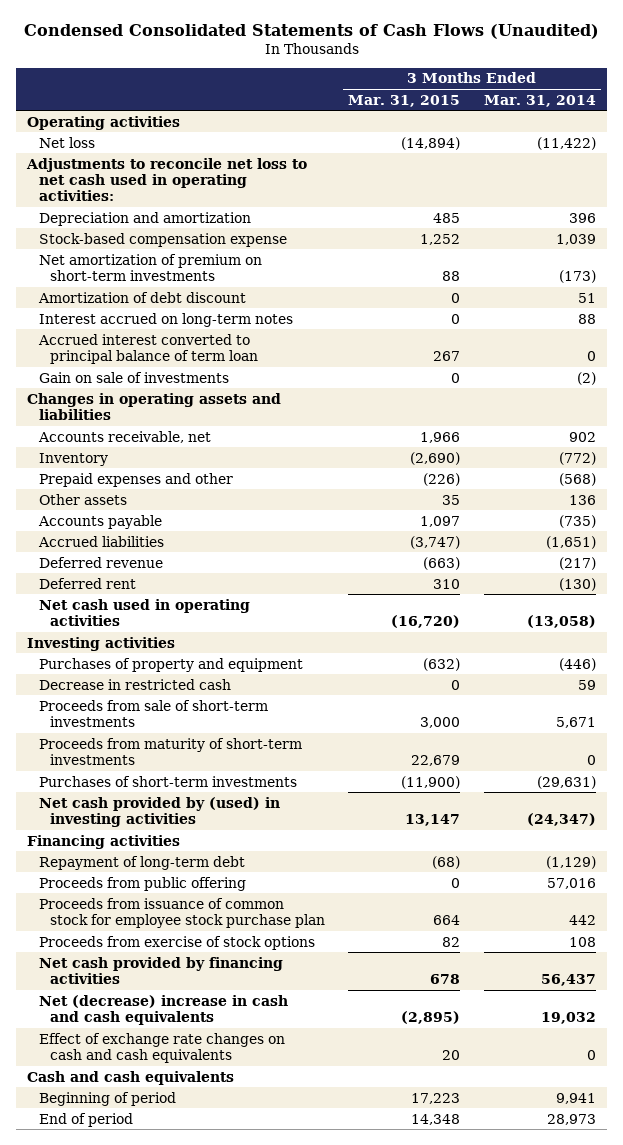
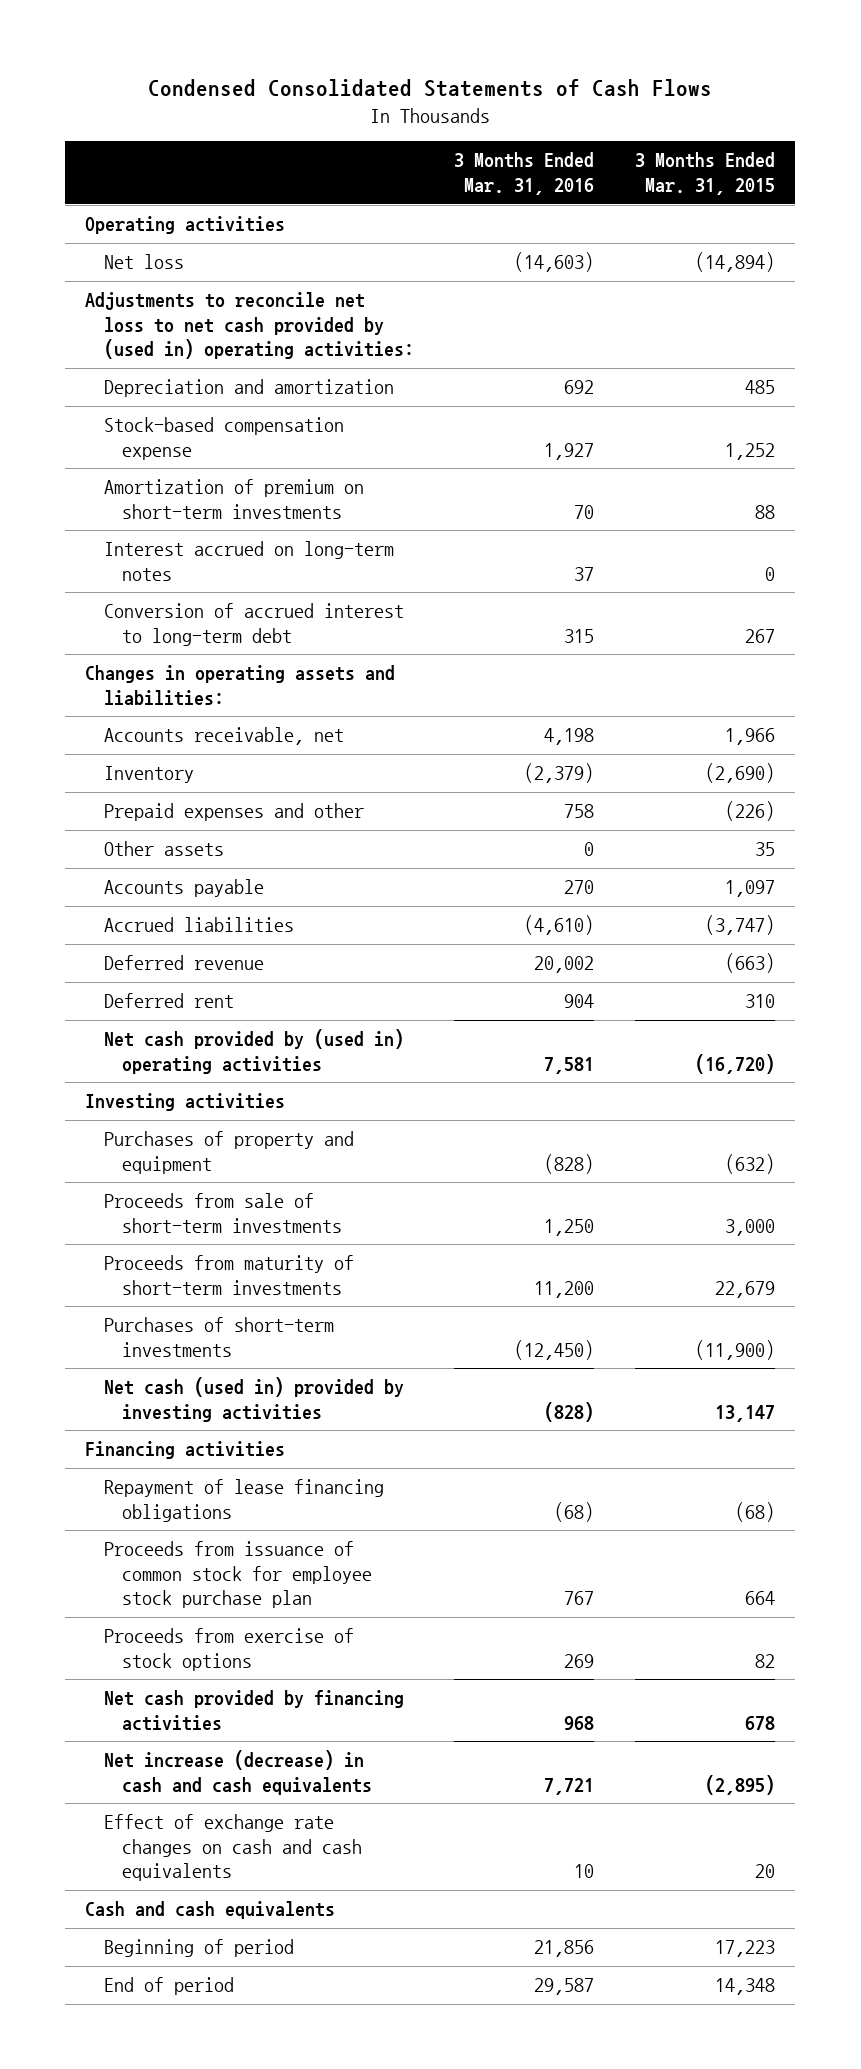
[23,24,599,40] Condensed Consolidated Statements of Cash Flows (Unaudited) -> [148,79,713,98] Condensed Consolidated Statements of Cash Flows
[483,94,596,107] Mar. 31, 2014 -> none
none -> [454,152,595,195] 3 Months Ended Mar. 31, 2016
[26,157,308,202] Adjustments to reconcile net loss to net cash used in operating activities: -> [85,292,414,360] Adjustments to reconcile net loss to net cash provided by (used in) operating activities:
[37,291,246,303] Amortization of debt discount -> none
[38,253,262,281] Net amortization of premium on short-term investments -> [103,479,364,519] Amortization of premium on short-term investments
[38,371,229,383] Gain on sale of investments -> none
[37,333,259,364] Accrued interest converted to principal balance of term loan -> [103,603,404,646] Conversion of accrued interest to long-term debt
[27,392,282,420] Changes in operating assets and liabilities -> [85,665,396,706] Changes in operating assets and liabilities:
[38,598,250,626] Net cash used in operating activities -> [103,1029,404,1074] Net cash provided by (used in) operating activities
[38,678,231,690] Decrease in restricted cash -> none
[38,796,280,827] Net cash provided by (used) in investing activities -> [103,1377,404,1422] Net cash (used in) provided by investing activities
[38,855,245,870] Repayment of long-term debt -> none
[38,876,246,891] Proceeds from public offering -> none
none -> [103,1479,384,1522] Repayment of lease financing obligations
[38,994,288,1025] Net (decrease) increase in cash and cash equivalents -> [103,1750,373,1795] Net increase (decrease) in cash and cash equivalents

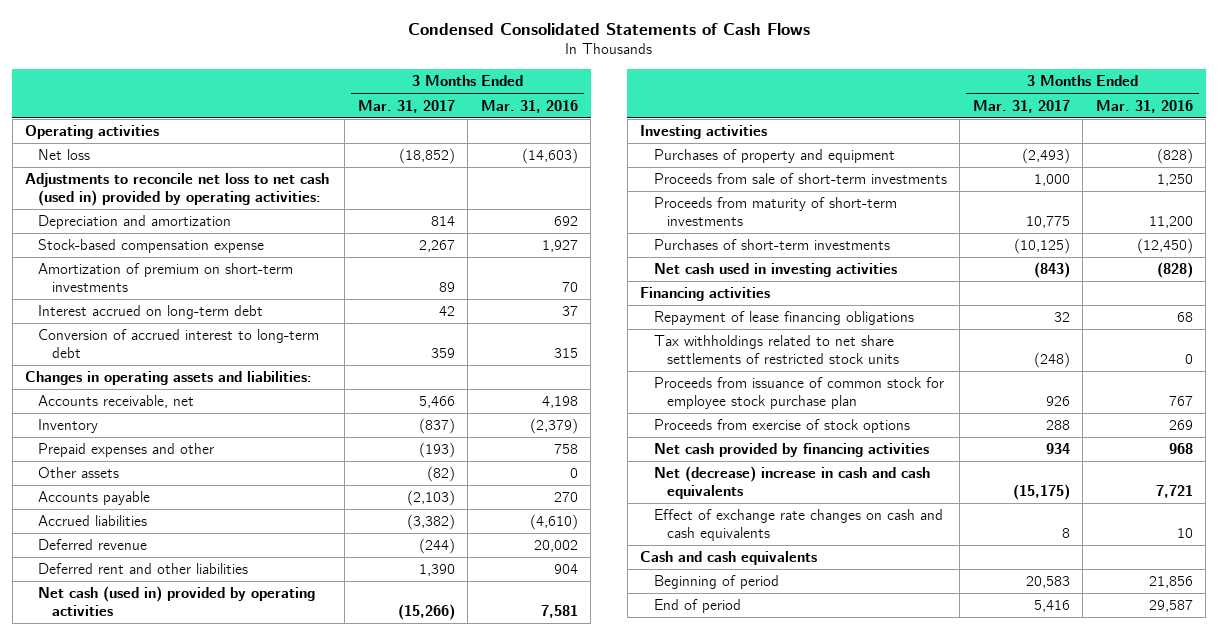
[635,152,776,195] 3 Months Ended Mar. 31, 2015 -> none
none -> [357,99,455,113] Mar. 31, 2017
[85,292,414,360] Adjustments to reconcile net loss to net cash provided by (used in) operating activities: -> [25,173,330,206] Adjustments to reconcile net loss to net cash (used in) provided by operating activities:
[103,541,394,581] Interest accrued on long-term notes -> [38,305,264,320] Interest accrued on long-term debt
[103,993,234,1009] Deferred rent -> none
none -> [38,563,249,575] Deferred rent and other liabilities
[103,1029,404,1074] Net cash provided by (used in) operating activities -> [38,586,316,616] Net cash (used in) provided by operating activities
[103,1377,404,1422] Net cash (used in) provided by investing activities -> [653,263,897,278] Net cash used in investing activities
[554,1501,595,1522] (68) -> [1176,312,1193,323] 68
none -> [653,335,899,364] Tax withholdings related to net share settlements of restricted stock units
[103,1750,373,1795] Net increase (decrease) in cash and cash equivalents -> [653,466,930,499] Net (decrease) increase in cash and cash equivalents

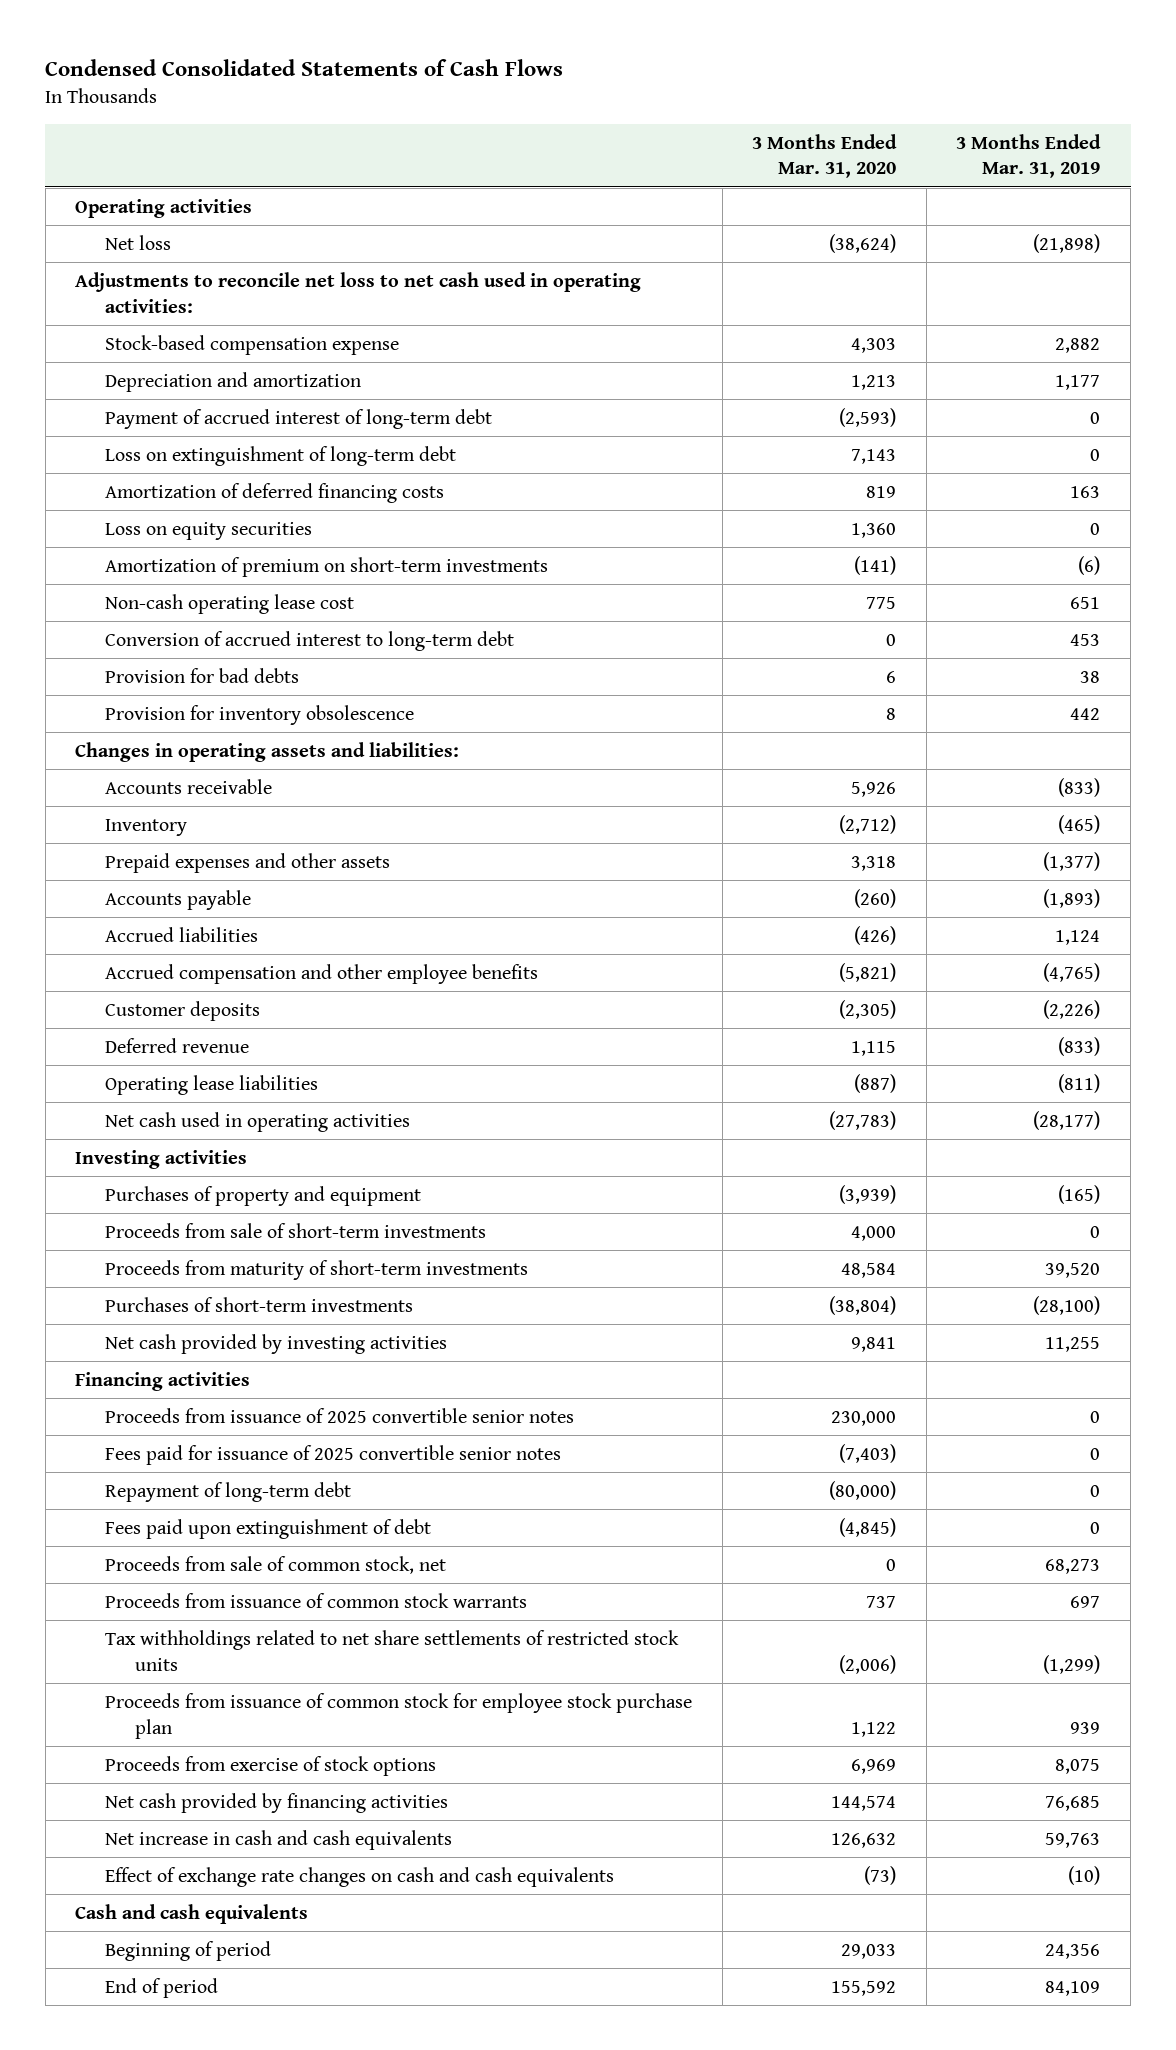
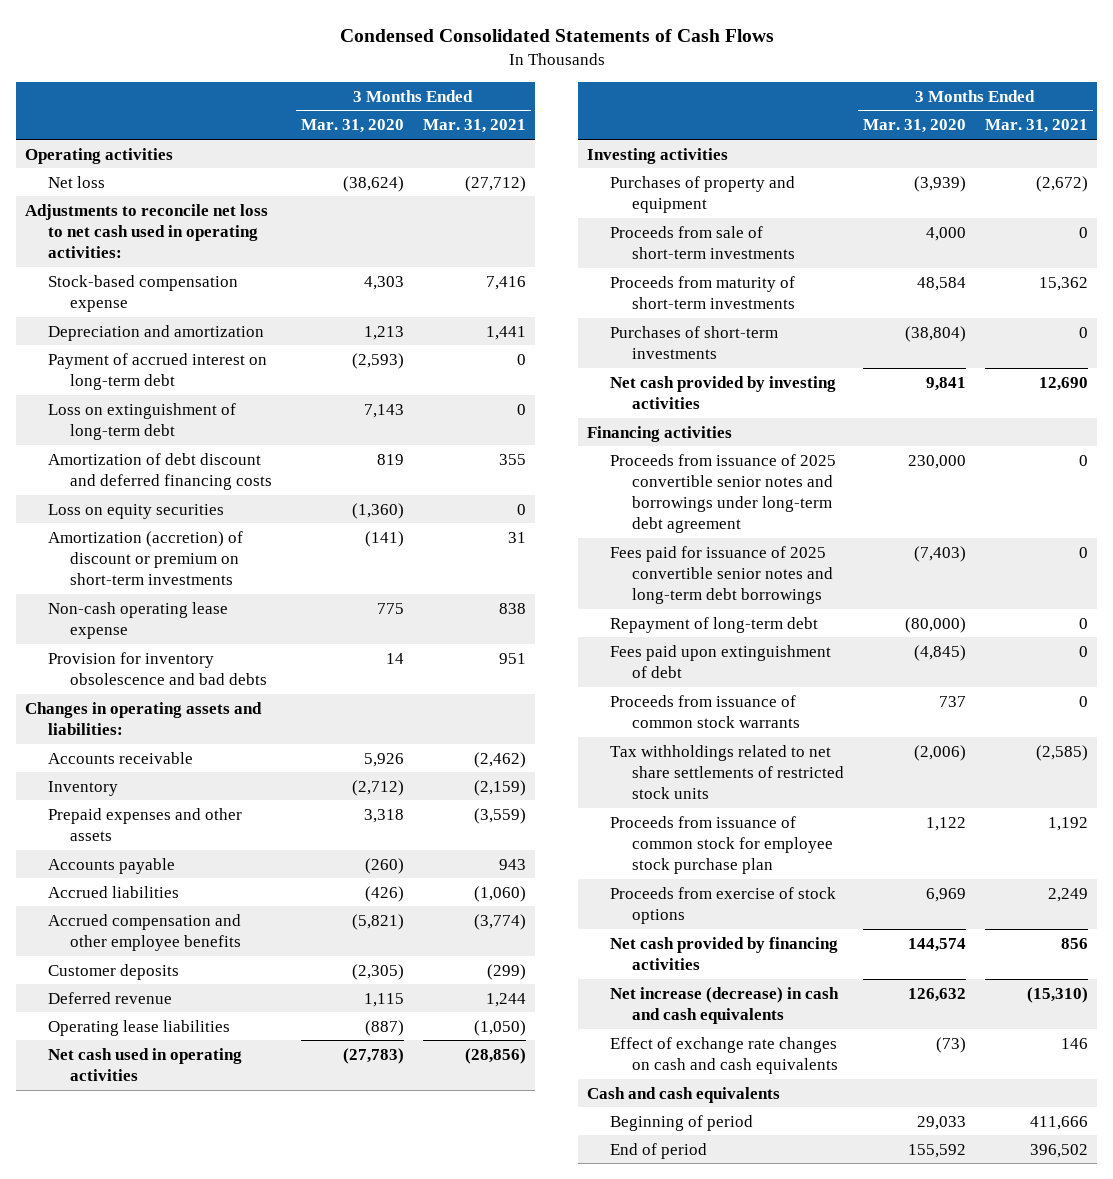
[956,133,1102,179] 3 Months Ended Mar. 31, 2019 -> none
none -> [422,119,526,134] Mar. 31, 2021
[104,408,492,429] Payment of accrued interest of long-term debt -> [47,352,267,390] Payment of accrued interest on long-term debt
[104,630,514,651] Conversion of accrued interest to long-term debt -> none
[104,667,299,683] Provision for bad debts -> none
[104,482,444,503] Amortization of deferred financing costs -> [47,452,272,490] Amortization of debt discount and deferred financing costs
[851,522,897,538] 1,360 -> [351,502,404,519] (1,360)
[104,556,548,577] Amortization of premium on short-term investments -> [47,530,243,586] Amortization (accretion) of discount or premium on short-term investments
[104,593,354,614] Non-cash operating lease cost -> [47,601,228,639] Non-cash operating lease expense
[104,704,414,725] Provision for inventory obsolescence -> [47,651,267,685] Provision for inventory obsolescence and bad debts
[886,707,897,720] 8 -> [385,652,404,664] 14
[104,1407,574,1423] Proceeds from issuance of 2025 convertible senior notes -> [609,453,836,534] Proceeds from issuance of 2025 convertible senior notes and borrowings under long-term debt agreement
[104,1444,561,1465] Fees paid for issuance of 2025 convertible senior notes -> [609,545,834,605] Fees paid for issuance of 2025 convertible senior notes and long-term debt borrowings
[104,1555,446,1574] Proceeds from sale of common stock, net -> none
[104,1829,452,1850] Net increase in cash and cash equivalents -> [609,986,839,1024] Net increase (decrease) in cash and cash equivalents

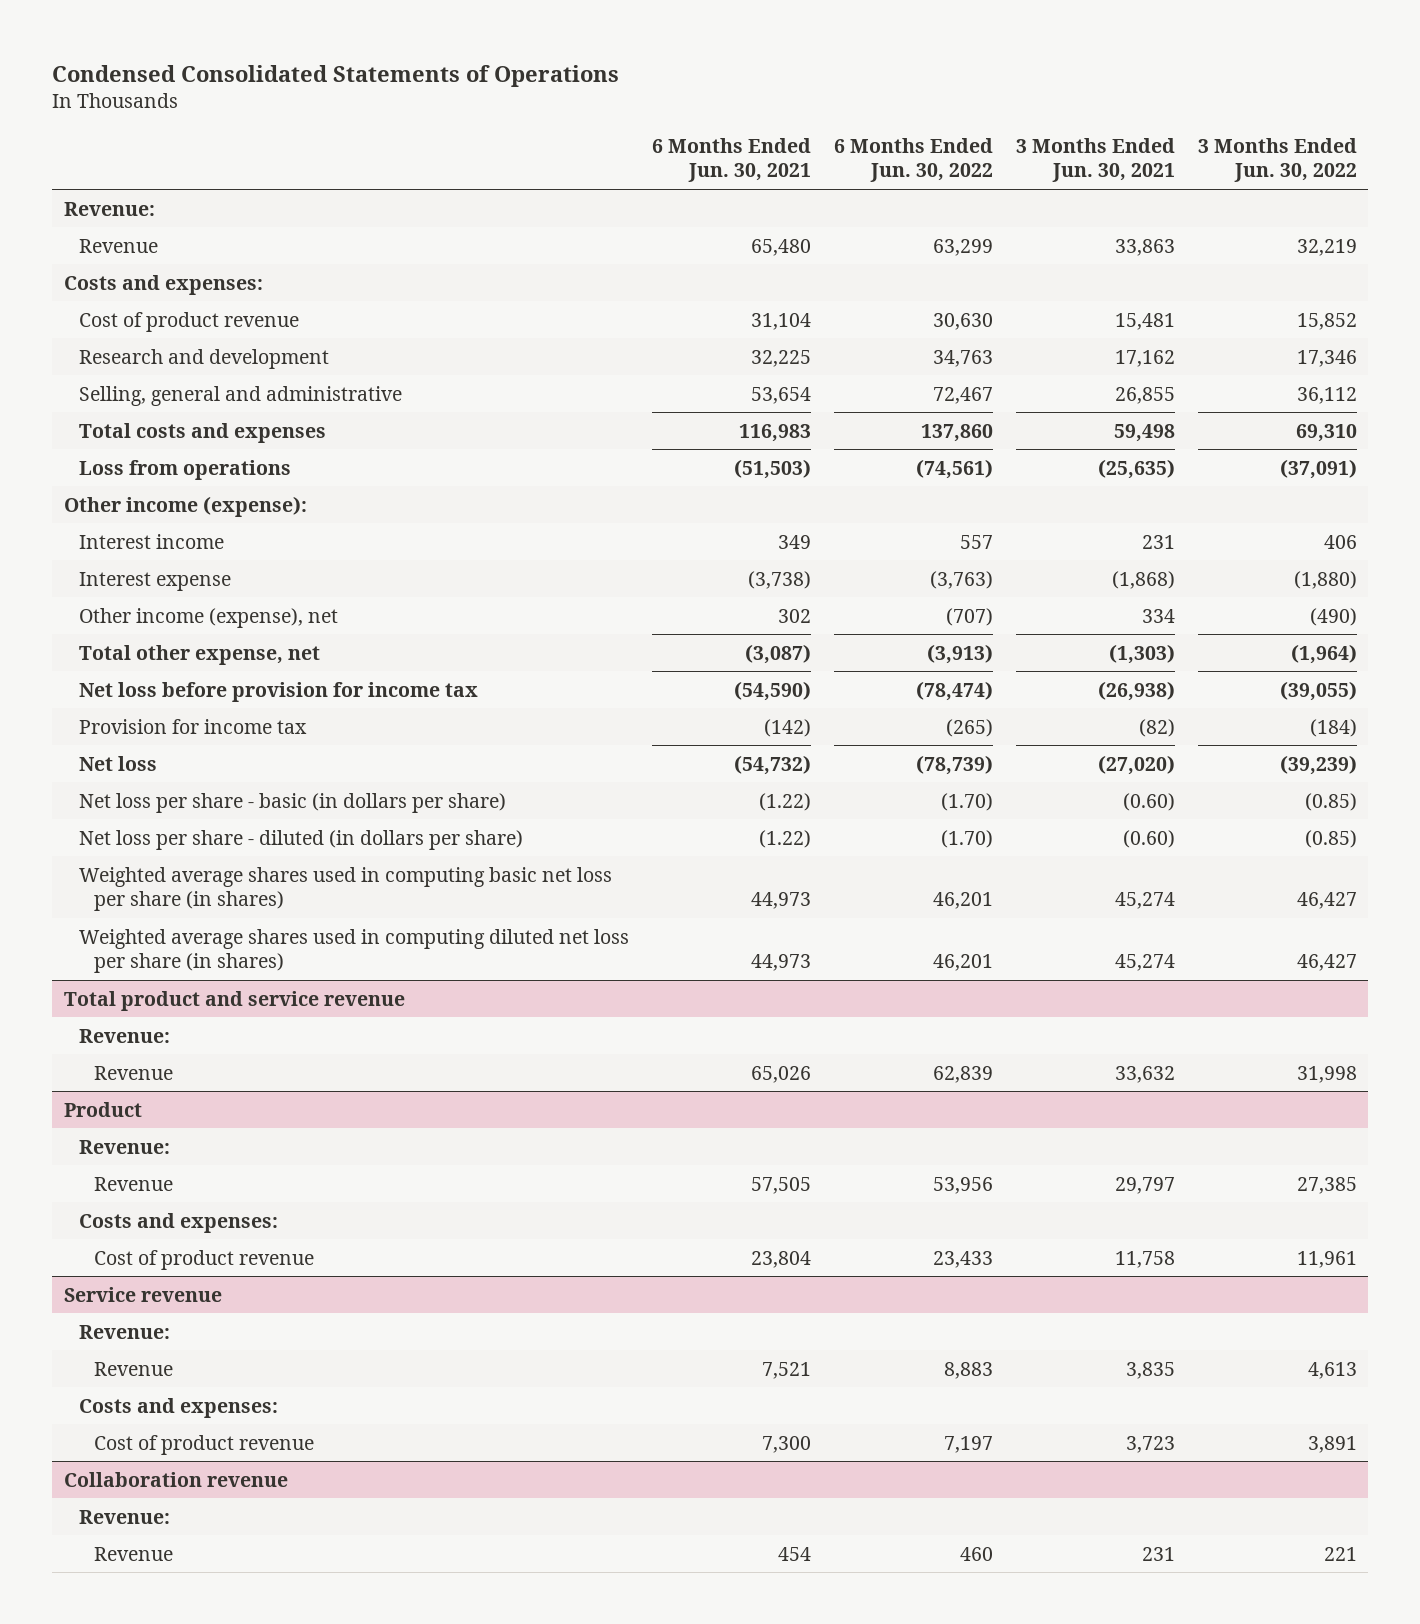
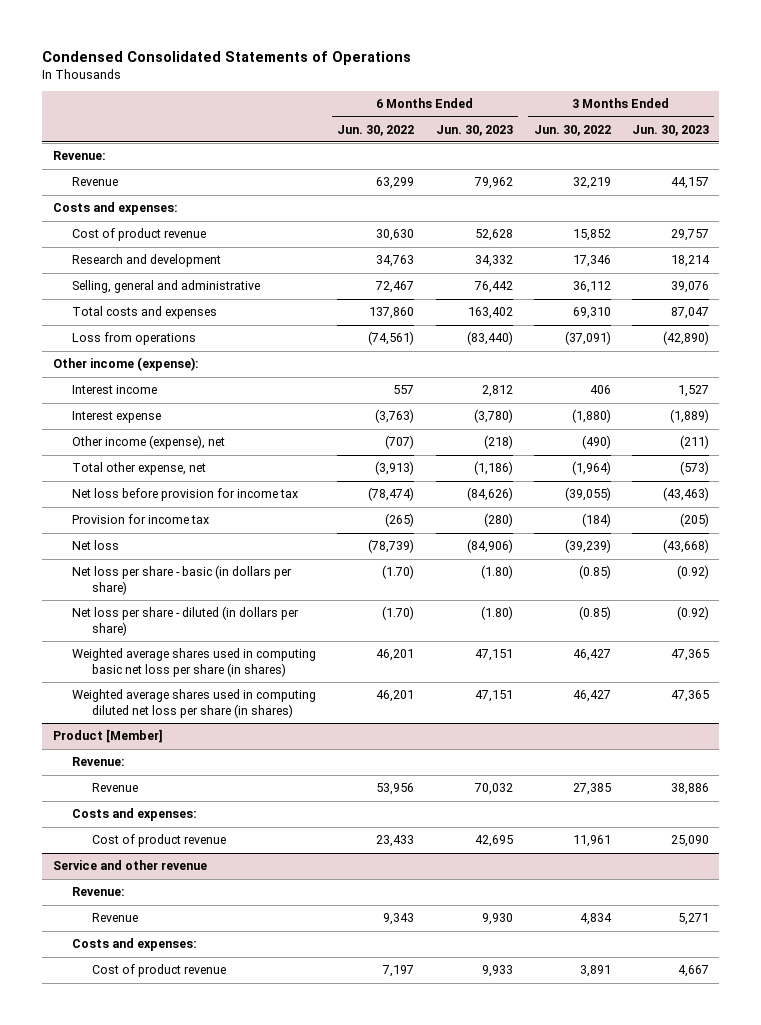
[651,138,811,183] 6 Months Ended Jun. 30, 2021 -> none
[1015,138,1175,183] 3 Months Ended Jun. 30, 2021 -> none
none -> [435,124,513,136] Jun. 30, 2023
none -> [631,124,709,136] Jun. 30, 2023
[63,990,405,1011] Total product and service revenue -> none
[78,1028,170,1043] Revenue: -> none
[93,1065,173,1080] Revenue -> none
[63,1101,142,1117] Product -> [52,729,163,744] Product [Member]
[63,1286,222,1302] Service revenue -> [52,860,207,871] Service and other revenue
[943,1361,993,1379] 8,883 -> [383,913,415,926] 9,343
[1307,1361,1357,1379] 4,613 -> [579,913,612,926] 4,834
[63,1471,288,1487] Collaboration revenue -> none
[78,1509,170,1524] Revenue: -> none
[93,1546,173,1561] Revenue -> none

